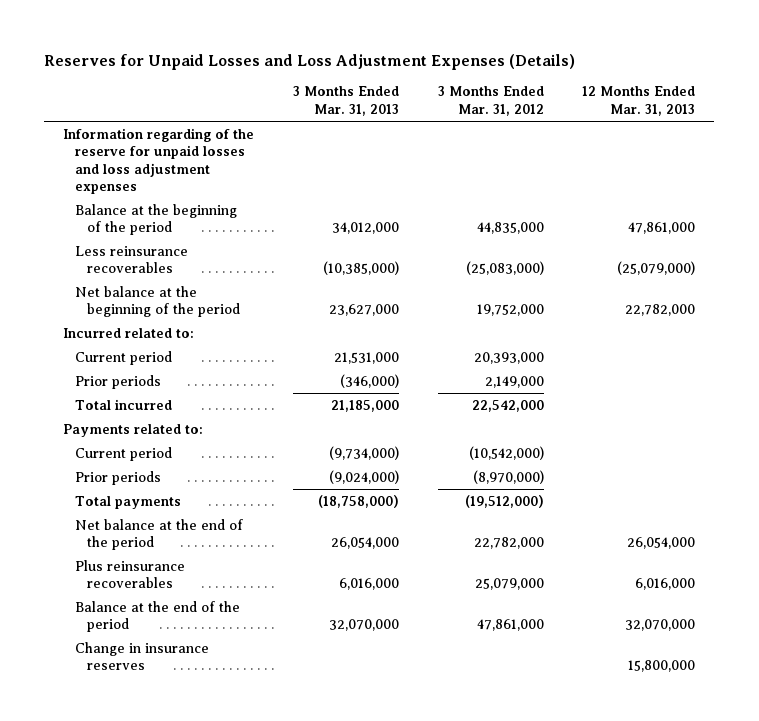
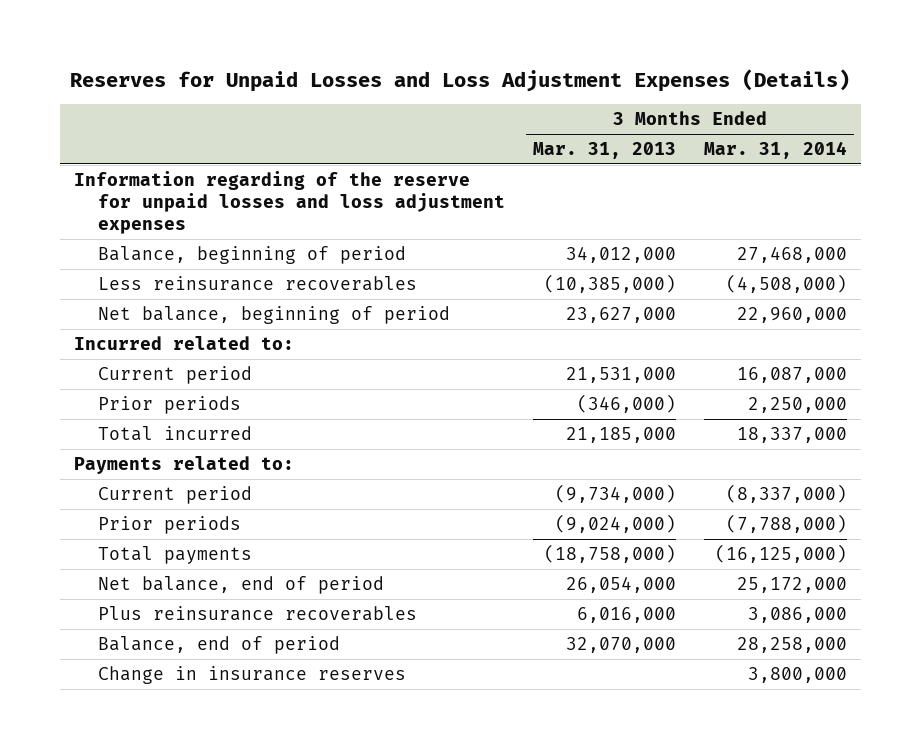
[437,86,544,116] 3 Months Ended Mar. 31, 2012 -> none
[582,86,696,116] 12 Months Ended Mar. 31, 2013 -> none
none -> [703,141,847,160] Mar. 31, 2014
[75,203,238,236] Balance at the beginning of the period -> [98,246,407,265] Balance, beginning of period
[75,285,240,318] Net balance at the beginning of the period -> [98,306,451,325] Net balance, beginning of period
[75,518,244,551] Net balance at the end of the period -> [98,576,385,595] Net balance, end of period
[75,600,241,633] Balance at the end of the period -> [98,636,341,655] Balance, end of period

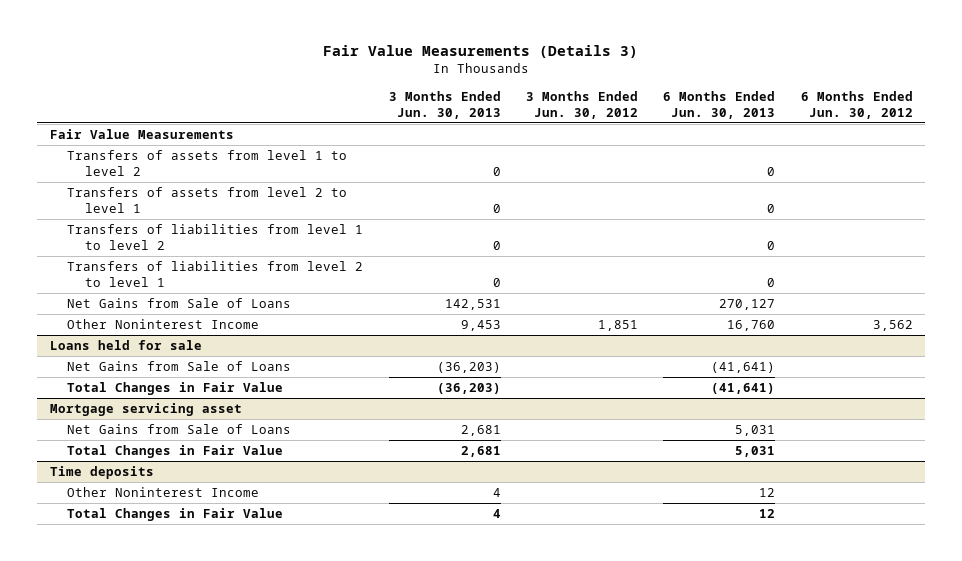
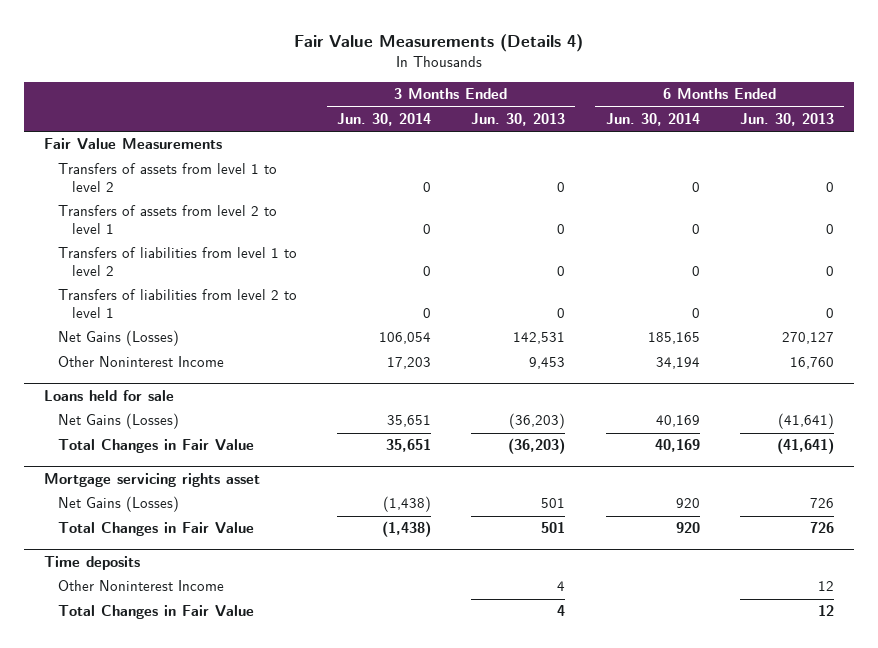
[323,45,639,59] Fair Value Measurements (Details 3) -> [293,34,583,53] Fair Value Measurements (Details 4)
[525,90,638,119] 3 Months Ended Jun. 30, 2012 -> none
[800,90,913,119] 6 Months Ended Jun. 30, 2012 -> none
none -> [337,112,432,126] Jun. 30, 2014
none -> [605,112,700,126] Jun. 30, 2014
[67,298,292,309] Net Gains from Sale of Loans -> [58,330,180,347] Net Gains (Losses)
[67,361,292,372] Net Gains from Sale of Loans -> [58,413,180,430] Net Gains (Losses)
[49,403,242,417] Mortgage servicing asset -> [44,473,261,488] Mortgage servicing rights asset
[67,424,292,435] Net Gains from Sale of Loans -> [58,496,180,513] Net Gains (Losses)
[460,425,501,437] 2,681 -> [541,498,566,509] 501
[735,425,776,437] 5,031 -> [809,498,834,509] 726
[460,446,501,458] 2,681 -> [541,522,566,534] 501
[735,446,776,458] 5,031 -> [809,522,834,534] 726

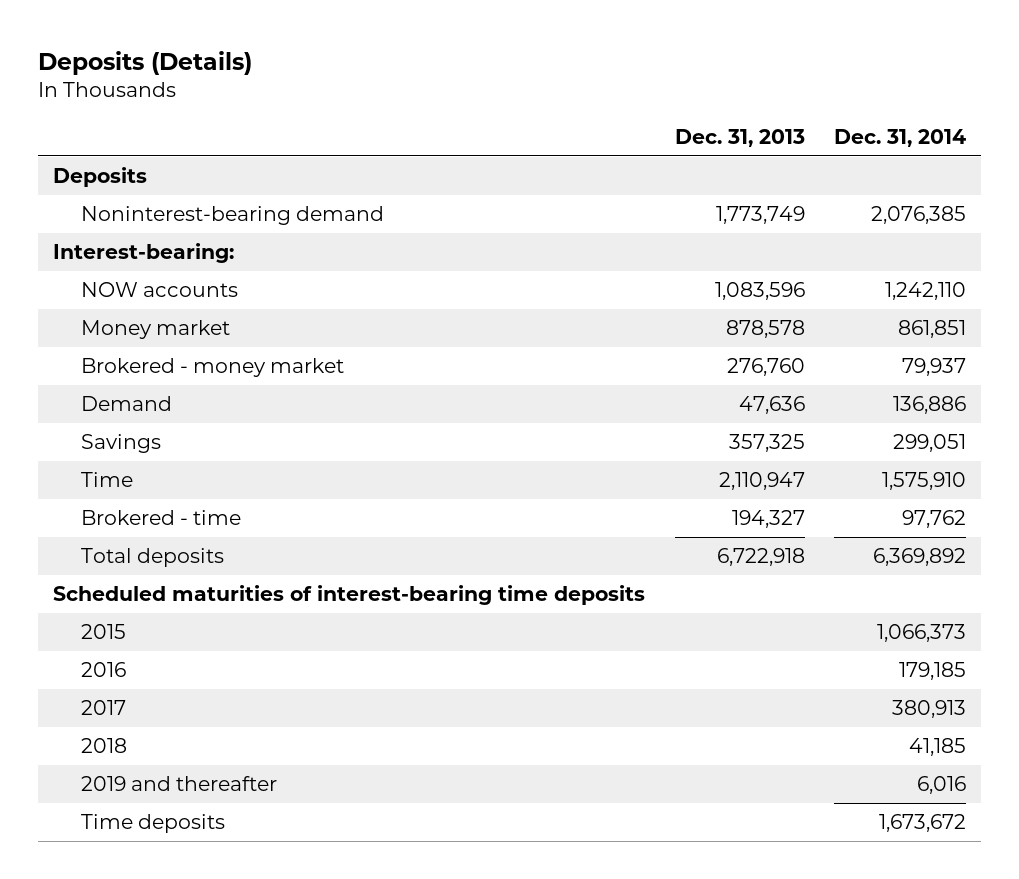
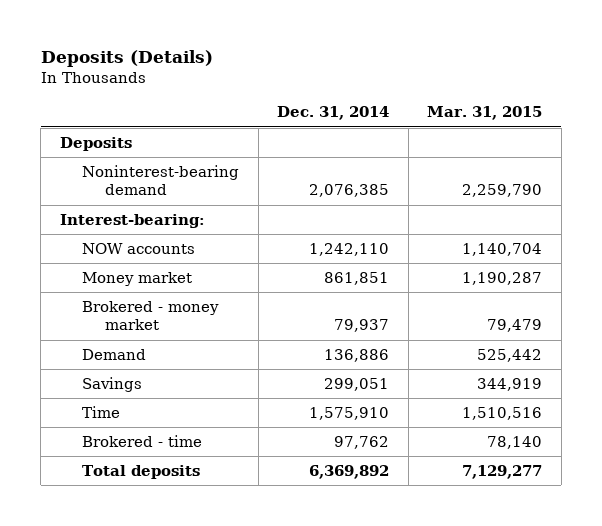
[674,128,805,147] Dec. 31, 2013 -> none
none -> [427,106,543,121] Mar. 31, 2015
[53,585,646,606] Scheduled maturities of interest-bearing time deposits -> none
[81,624,127,640] 2015 -> none
[81,662,127,678] 2016 -> none
[81,700,127,716] 2017 -> none
[81,738,128,754] 2018 -> none
[81,776,278,792] 2019 and thereafter -> none
[81,814,226,834] Time deposits -> none

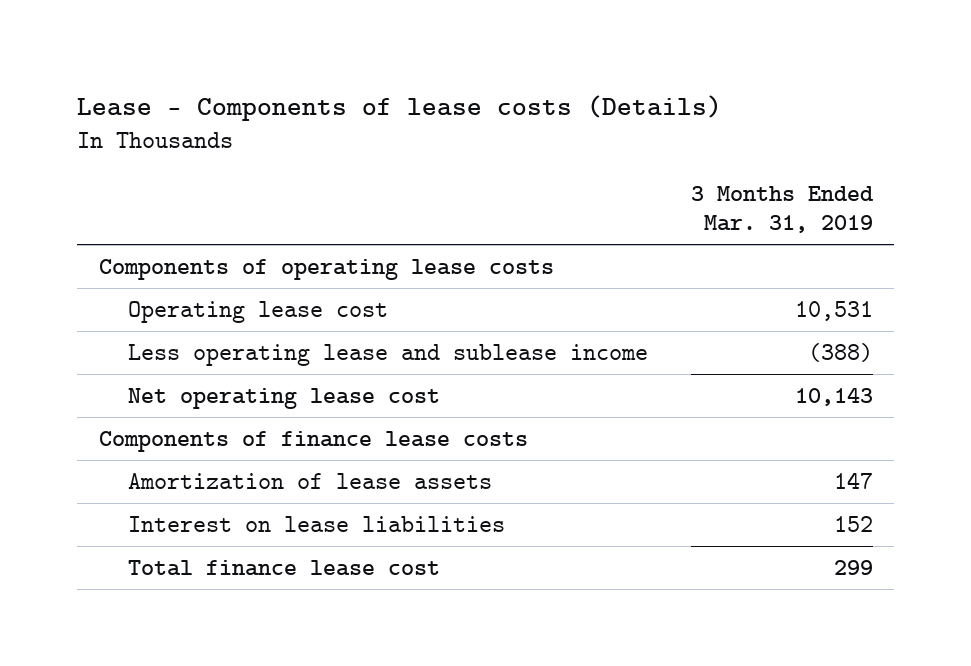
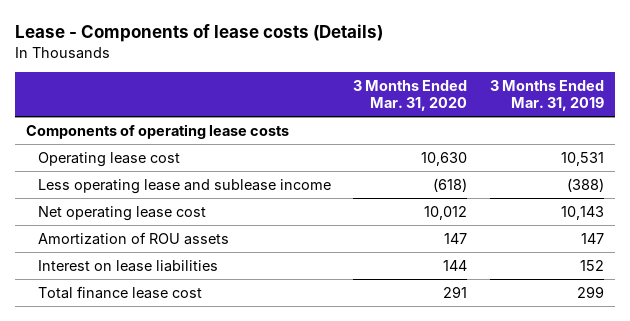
none -> [353,79,468,112] 3 Months Ended Mar. 31, 2020
[98,430,528,452] Components of finance lease costs -> none
[127,472,492,489] Amortization of lease assets -> [37,231,229,245] Amortization of ROU assets

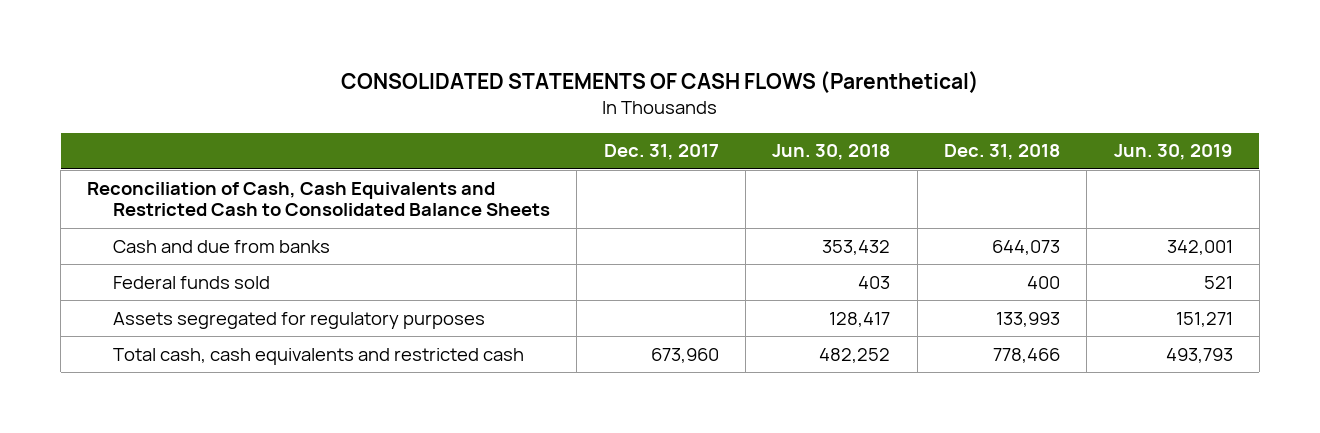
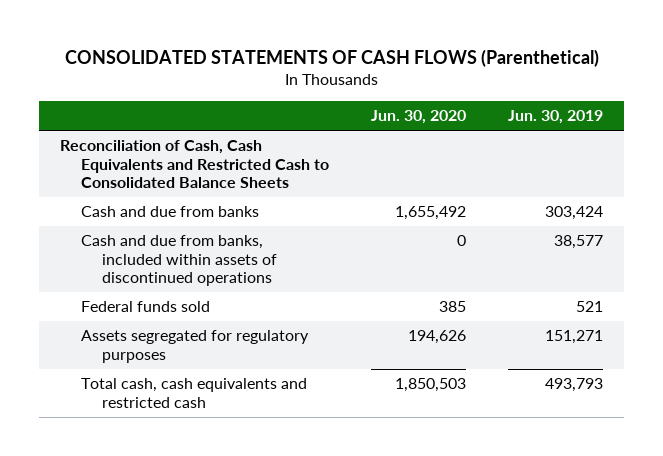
[603,144,719,161] Dec. 31, 2017 -> none
[772,144,891,161] Jun. 30, 2018 -> none
[944,144,1061,161] Dec. 31, 2018 -> none
none -> [371,110,467,125] Jun. 30, 2020
[1166,239,1233,255] 342,001 -> [545,206,604,221] 303,424
none -> [81,235,278,287] Cash and due from banks, included within assets of discontinued operations

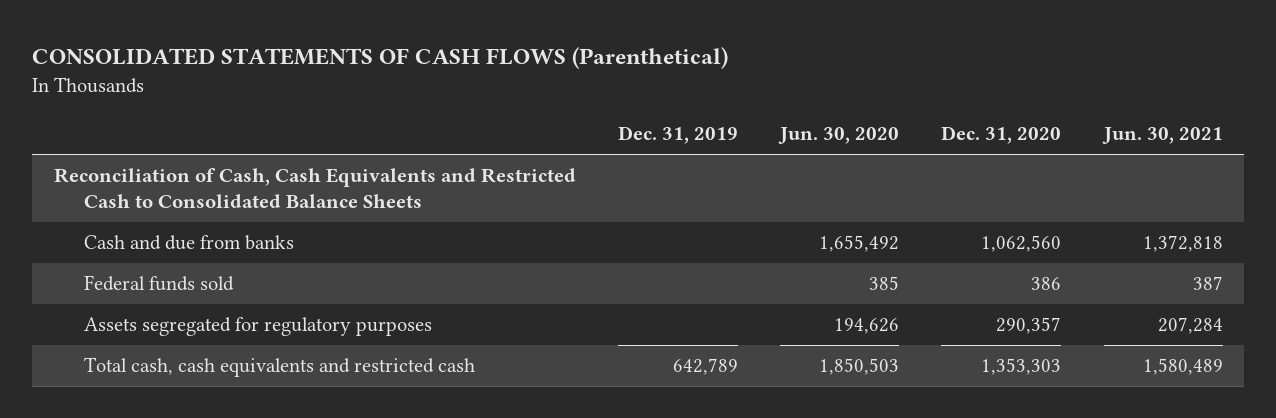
[508,110,604,125] Jun. 30, 2019 -> none
none -> [617,126,738,145] Dec. 31, 2019
none -> [941,126,1062,145] Dec. 31, 2020
none -> [1101,127,1223,145] Jun. 30, 2021
[81,235,278,287] Cash and due from banks, included within assets of discontinued operations -> none

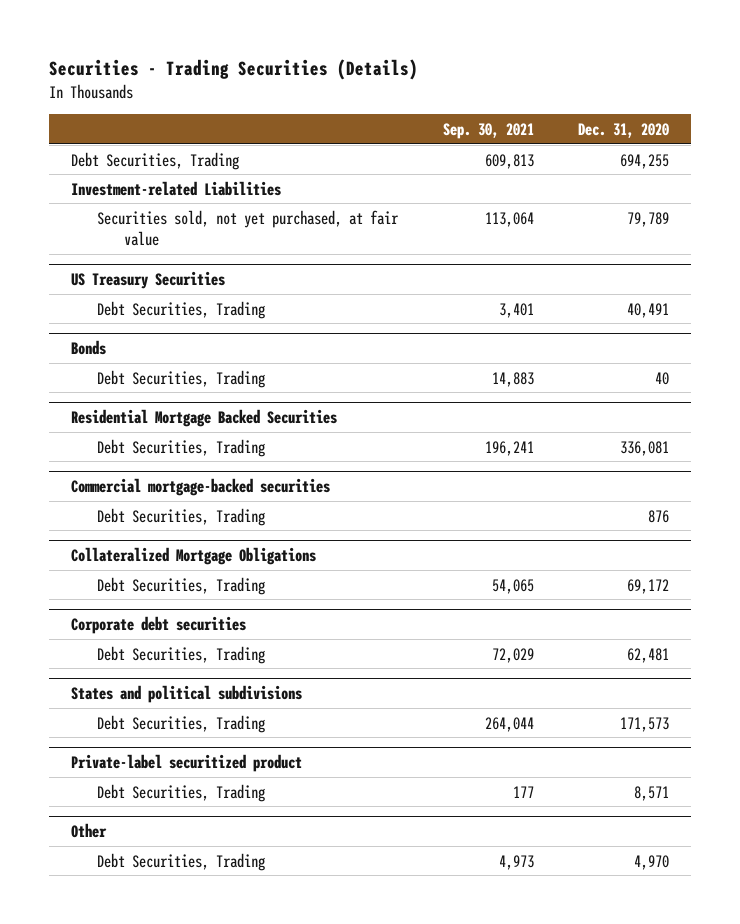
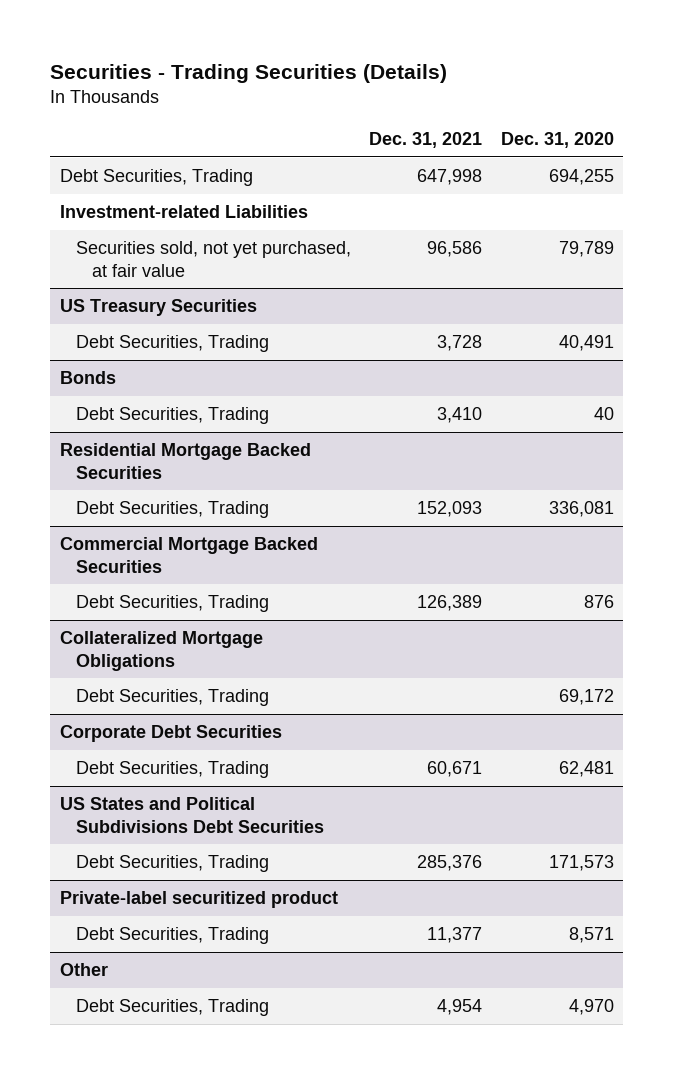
[442,122,534,139] Sep. 30, 2021 -> none
none -> [369,132,483,149] Dec. 31, 2021
[71,478,331,497] Commercial mortgage-backed securities -> [59,537,318,573] Commercial Mortgage Backed Securities
[71,616,247,635] Corporate debt securities -> [59,725,282,743] Corporate Debt Securities
[71,685,303,704] States and political subdivisions -> [59,797,324,833] US States and Political Subdivisions Debt Securities

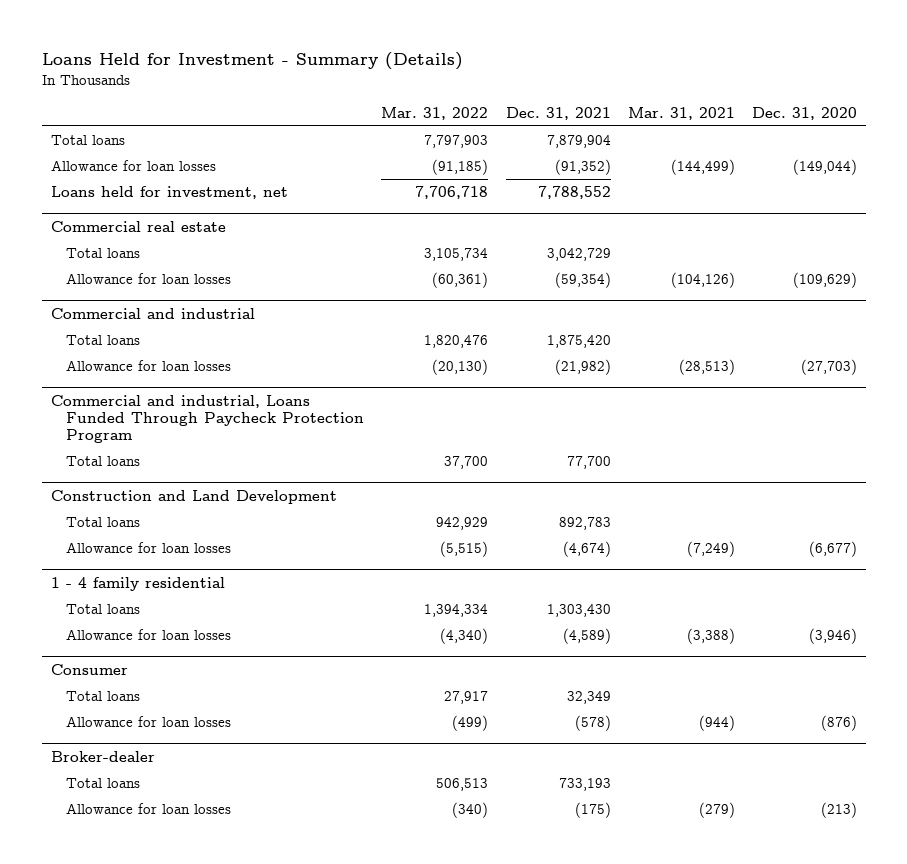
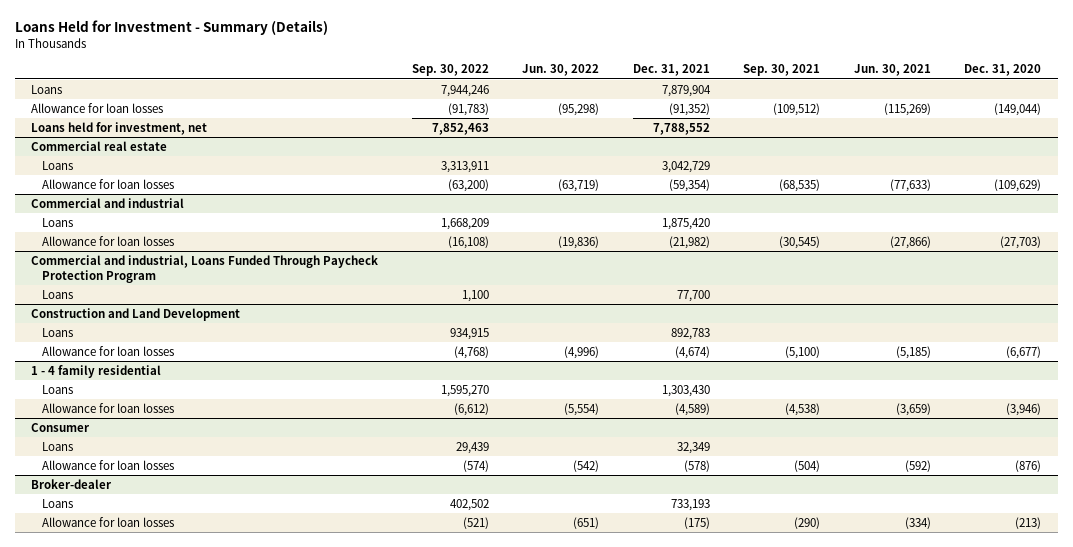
[381,106,489,120] Mar. 31, 2022 -> none
[627,106,735,120] Mar. 31, 2021 -> none
none -> [411,64,489,77] Sep. 30, 2022
none -> [522,64,600,77] Jun. 30, 2022
none -> [743,64,821,77] Sep. 30, 2021
none -> [853,64,931,77] Jun. 30, 2021
[50,135,125,146] Total loans -> [31,84,63,94] Loans
[66,248,141,259] Total loans -> [41,160,73,170] Loans
[66,335,141,346] Total loans -> [41,217,73,227] Loans
[66,456,141,467] Total loans -> [41,289,73,299] Loans
[66,517,141,528] Total loans -> [41,327,73,337] Loans
[66,604,141,615] Total loans -> [41,384,73,394] Loans
[66,691,141,702] Total loans -> [41,441,73,451] Loans
[66,778,141,789] Total loans -> [41,498,73,508] Loans

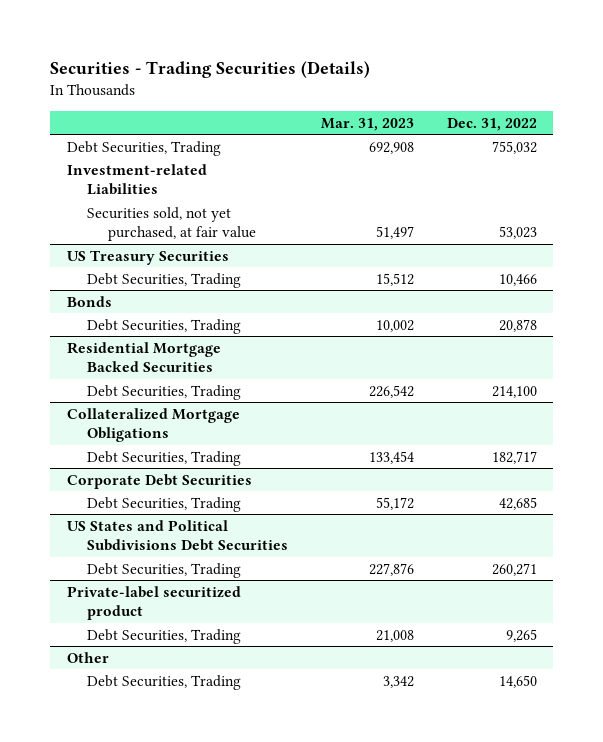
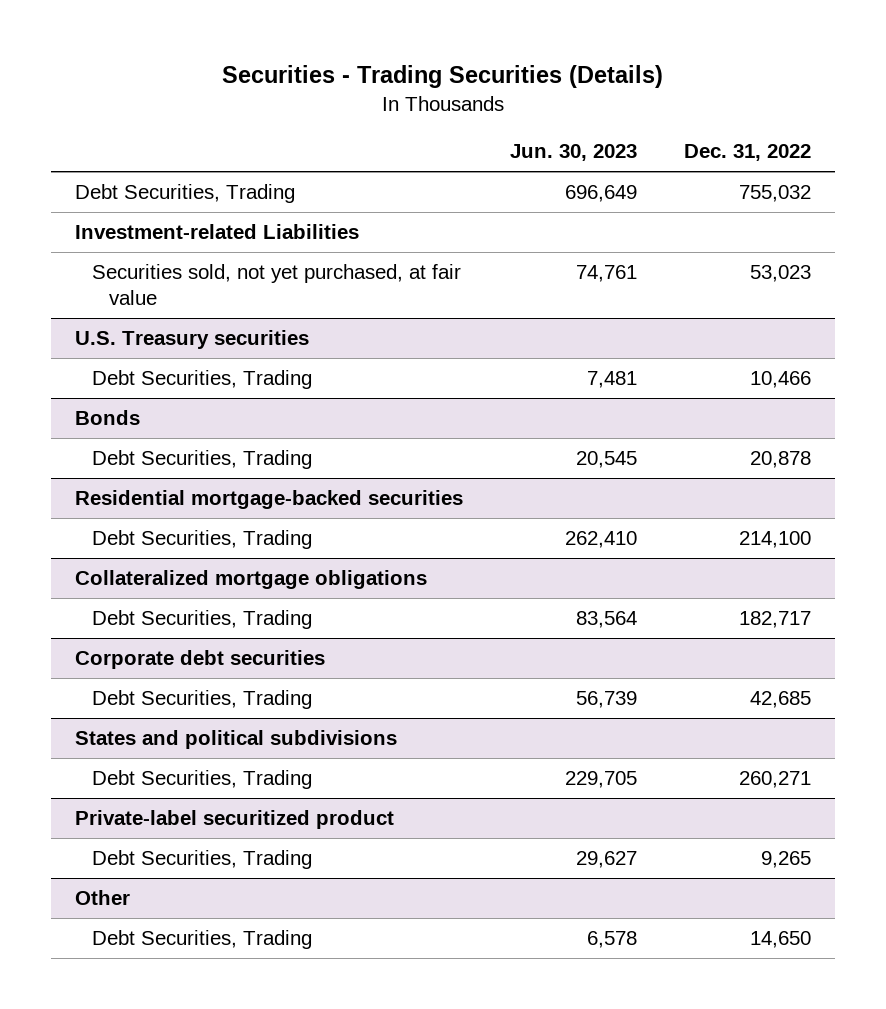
[320,117,414,131] Mar. 31, 2023 -> none
none -> [510,144,638,162] Jun. 30, 2023
[66,249,229,265] US Treasury Securities -> [74,330,309,350] U.S. Treasury securities
[66,341,221,373] Residential Mortgage Backed Securities -> [74,490,463,510] Residential mortgage-backed securities
[66,407,240,443] Collateralized Mortgage Obligations -> [74,570,427,590] Collateralized mortgage obligations
[66,473,252,489] Corporate Debt Securities -> [74,650,325,670] Corporate debt securities
[66,519,289,552] US States and Political Subdivisions Debt Securities -> [74,730,397,750] States and political subdivisions

